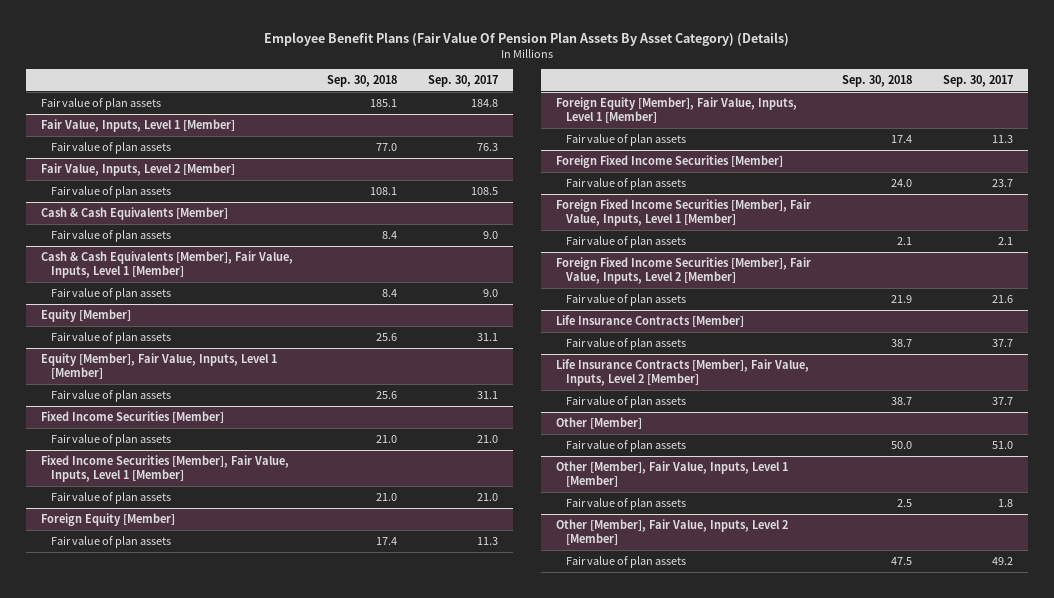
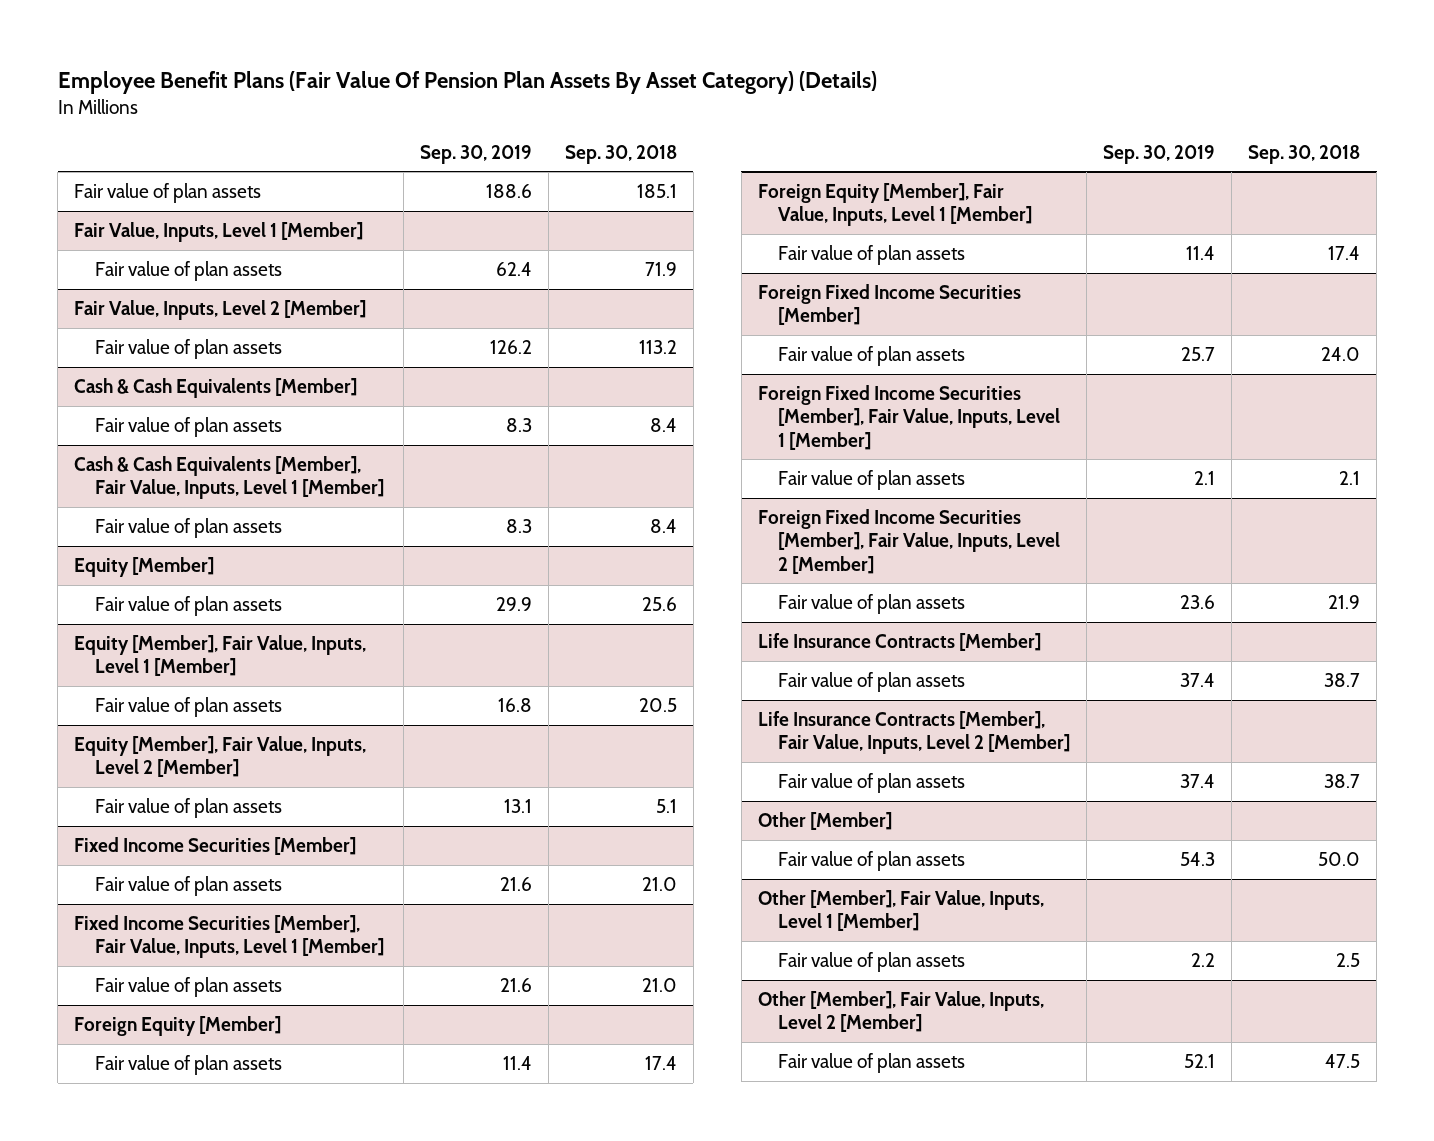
[428,74,499,87] Sep. 30, 2017 -> none
none -> [419,144,532,164] Sep. 30, 2019
[376,142,398,151] 77.0 -> [644,261,677,276] 71.9
[370,186,398,195] 108.1 -> [638,339,677,354] 113.2
[376,390,398,399] 25.6 -> [638,697,677,712] 20.5
none -> [74,735,367,778] Equity [Member], Fair Value, Inputs, Level 2 [Member]
none -> [95,797,283,818] Fair value of plan assets

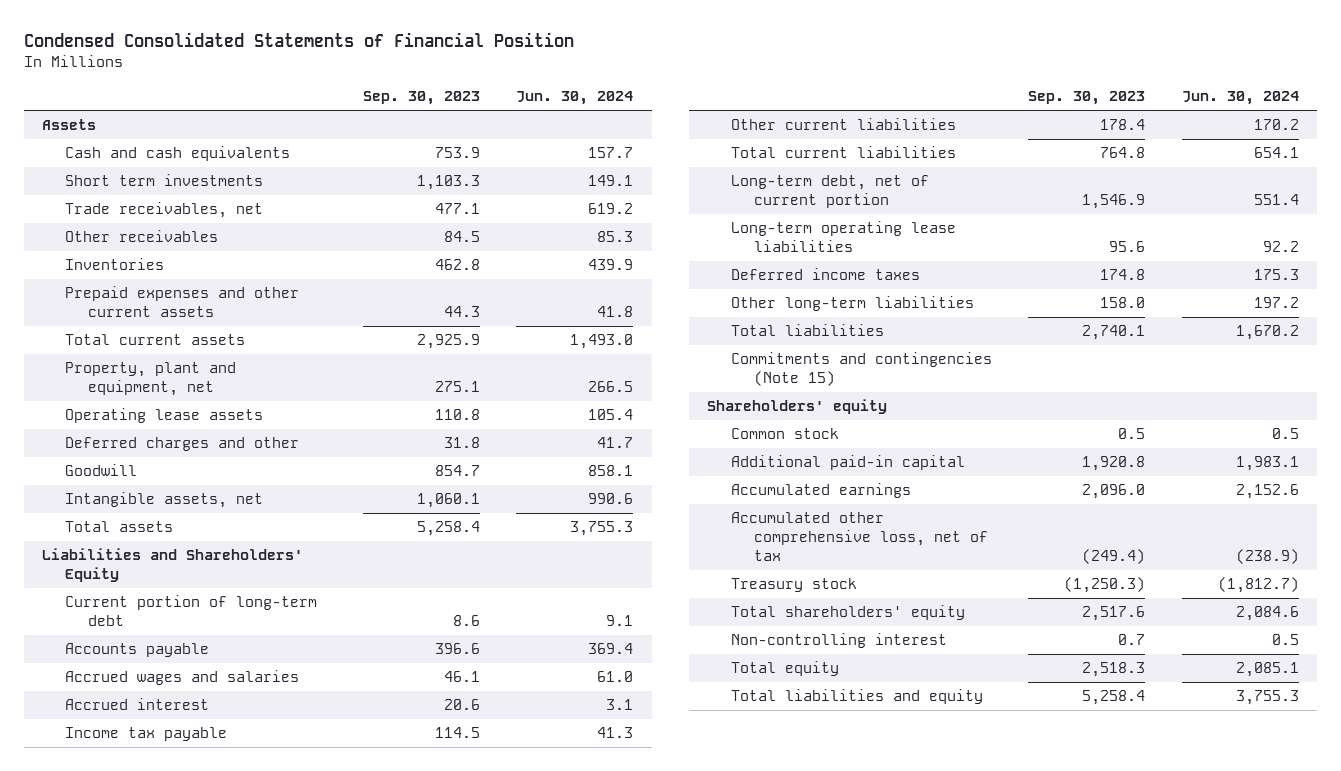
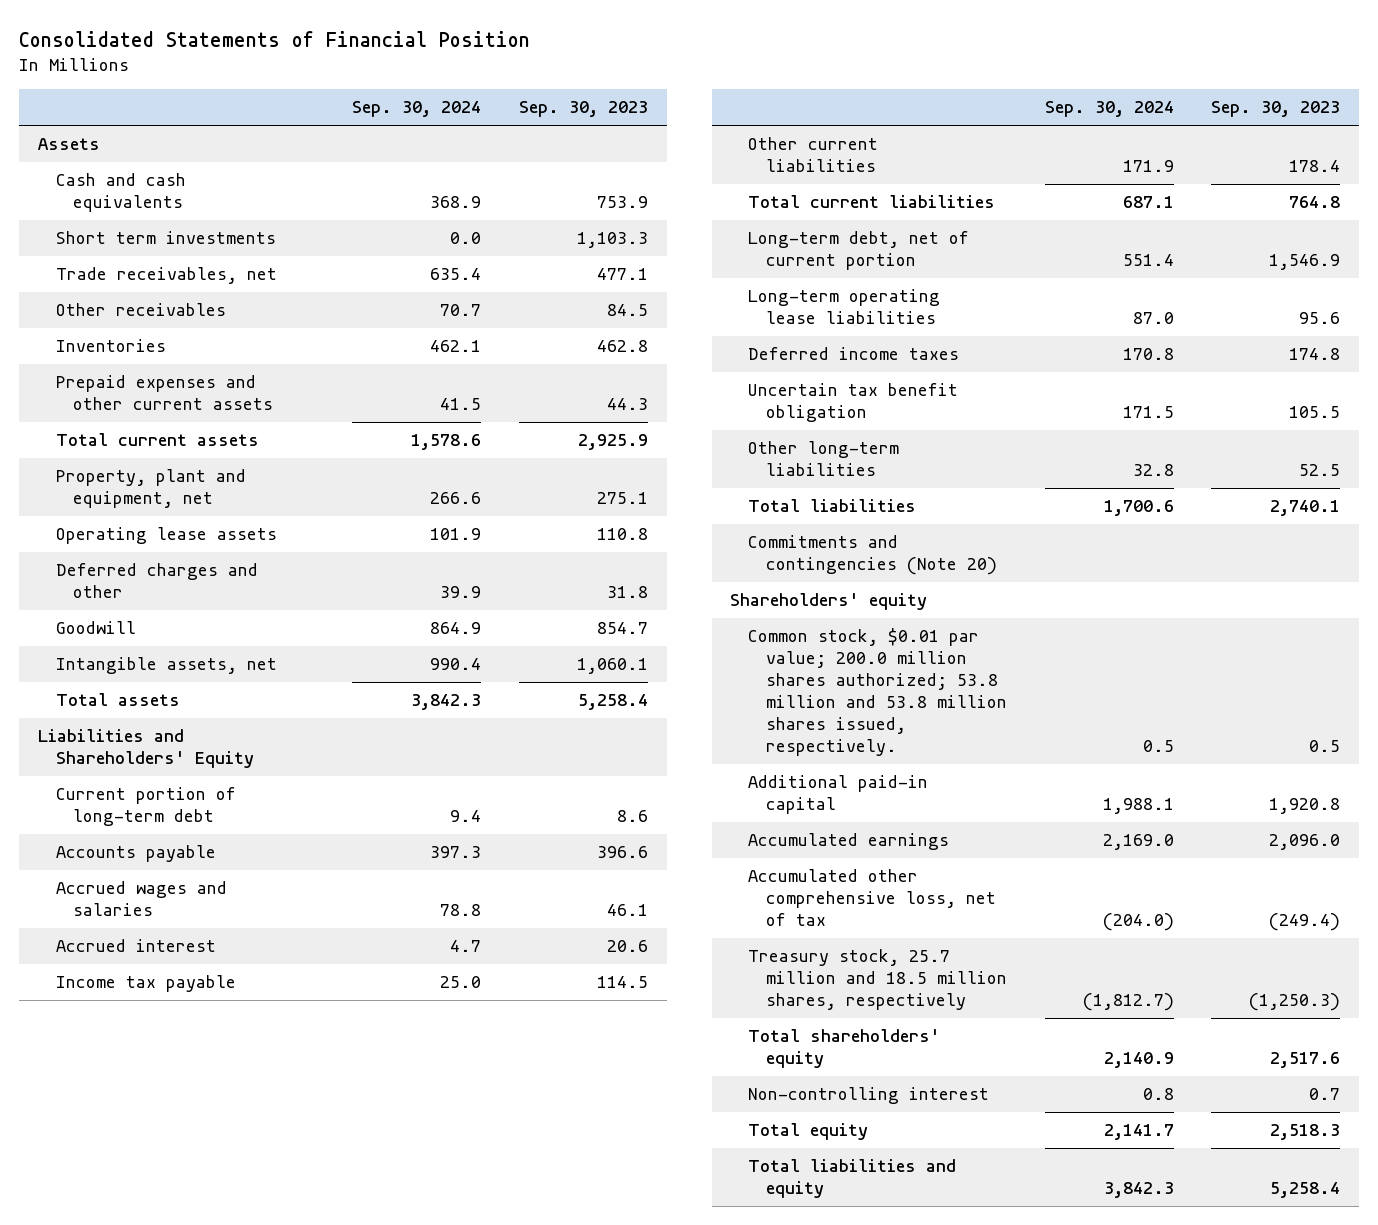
[23,31,574,47] Condensed Consolidated Statements of Financial Position -> [18,30,530,47] Consolidated Statements of Financial Position
[516,91,634,106] Jun. 30, 2024 -> none
none -> [351,101,481,118] Sep. 30, 2024
none -> [748,383,959,423] Uncertain tax benefit obligation
[1100,297,1146,309] 158.0 -> [1299,464,1341,477] 52.5
[730,352,992,387] Commitments and contingencies (Note 15) -> [748,535,997,576] Commitments and contingencies (Note 20)
[730,428,839,440] Common stock -> [748,628,1007,757] Common stock, $0.01 par value; 200.0 million shares authorized; 53.8 million and 53.8 million shares issued, respectively.
[730,578,857,593] Treasury stock -> [748,949,1007,1011] Treasury stock, 25.7 million and 18.5 million shares, respectively

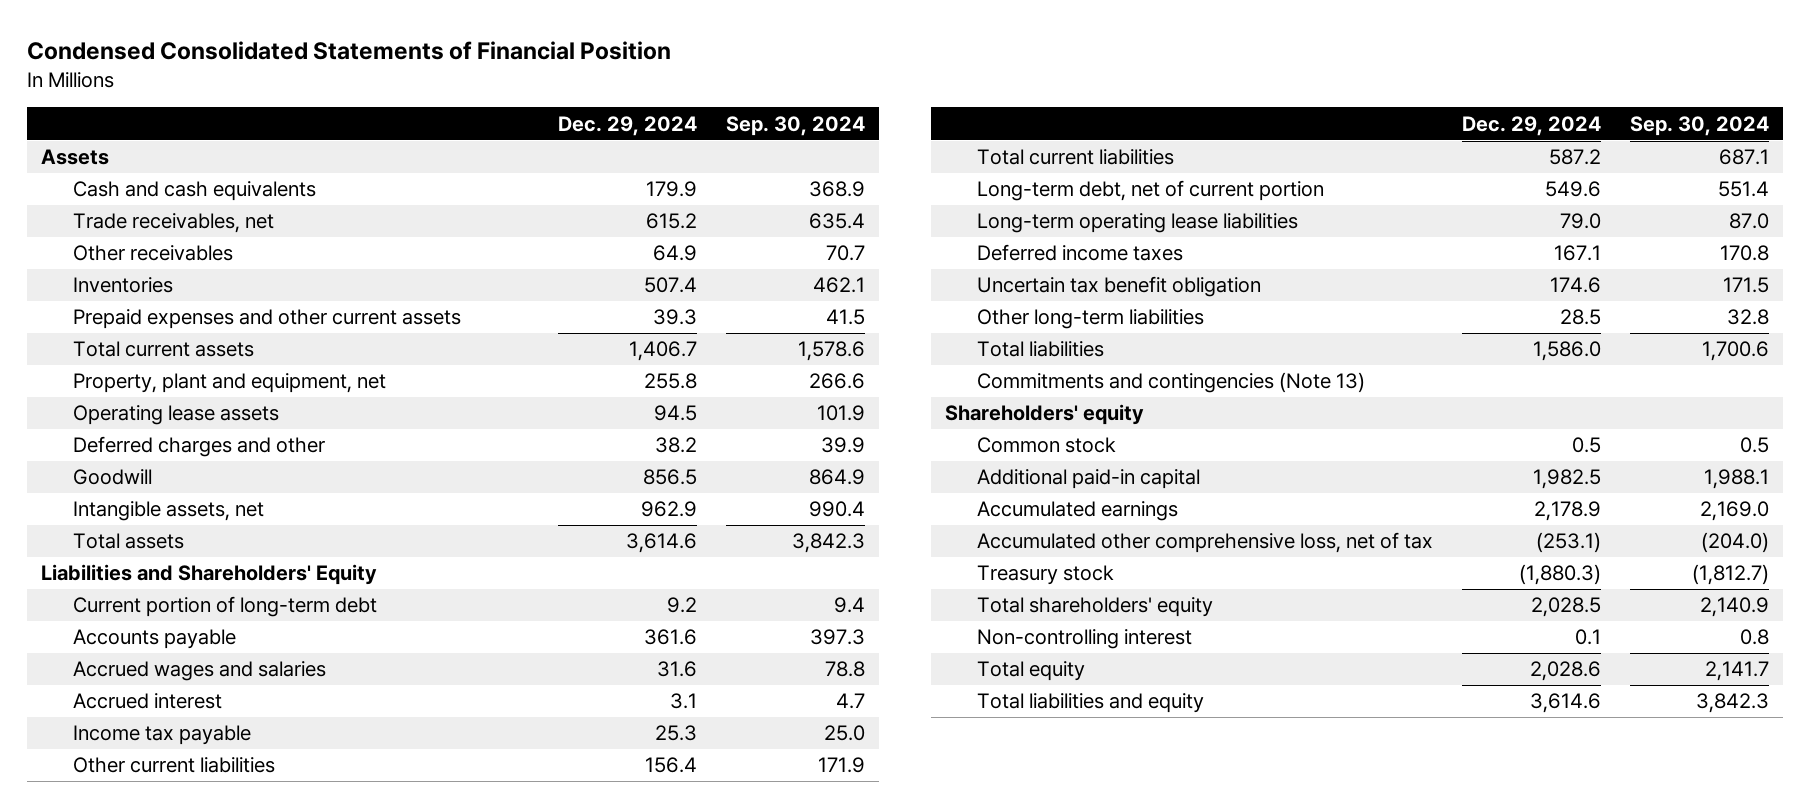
[18,30,530,47] Consolidated Statements of Financial Position -> [27,40,672,60] Condensed Consolidated Statements of Financial Position
[518,101,648,118] Sep. 30, 2023 -> none
none -> [558,115,698,136] Dec. 29, 2024
[55,231,276,245] Short term investments -> none
[748,535,997,576] Commitments and contingencies (Note 20) -> [977,372,1366,394] Commitments and contingencies (Note 13)
[748,628,1007,757] Common stock, $0.01 par value; 200.0 million shares authorized; 53.8 million and 53.8 million shares issued, respectively. -> [977,437,1117,454] Common stock
[748,949,1007,1011] Treasury stock, 25.7 million and 18.5 million shares, respectively -> [977,565,1115,586] Treasury stock

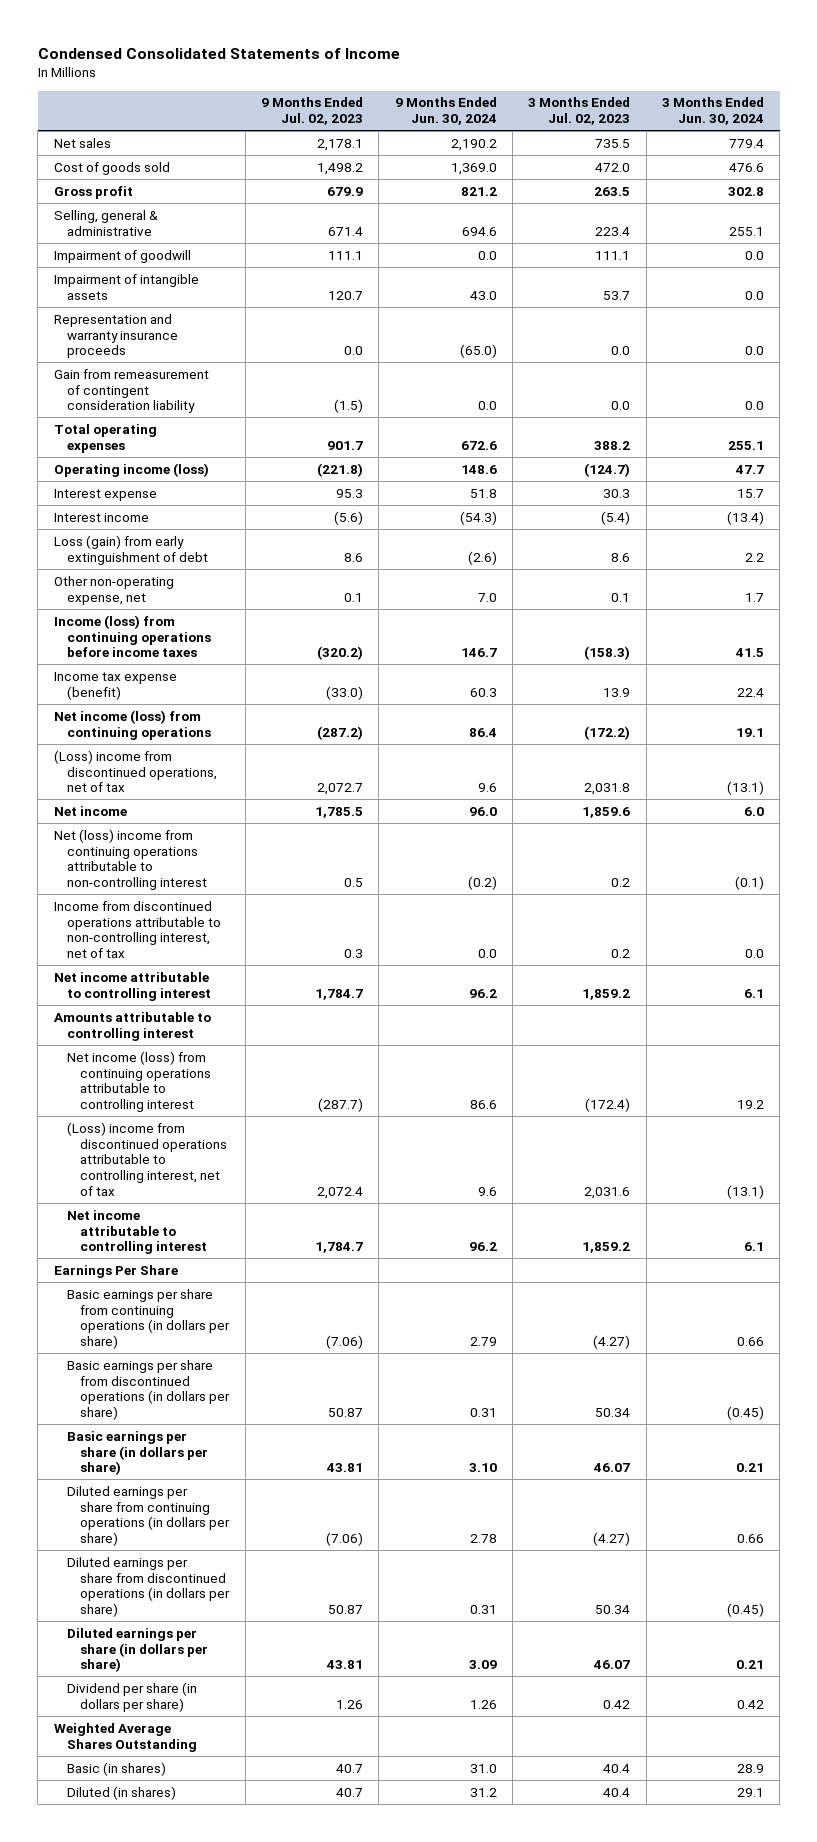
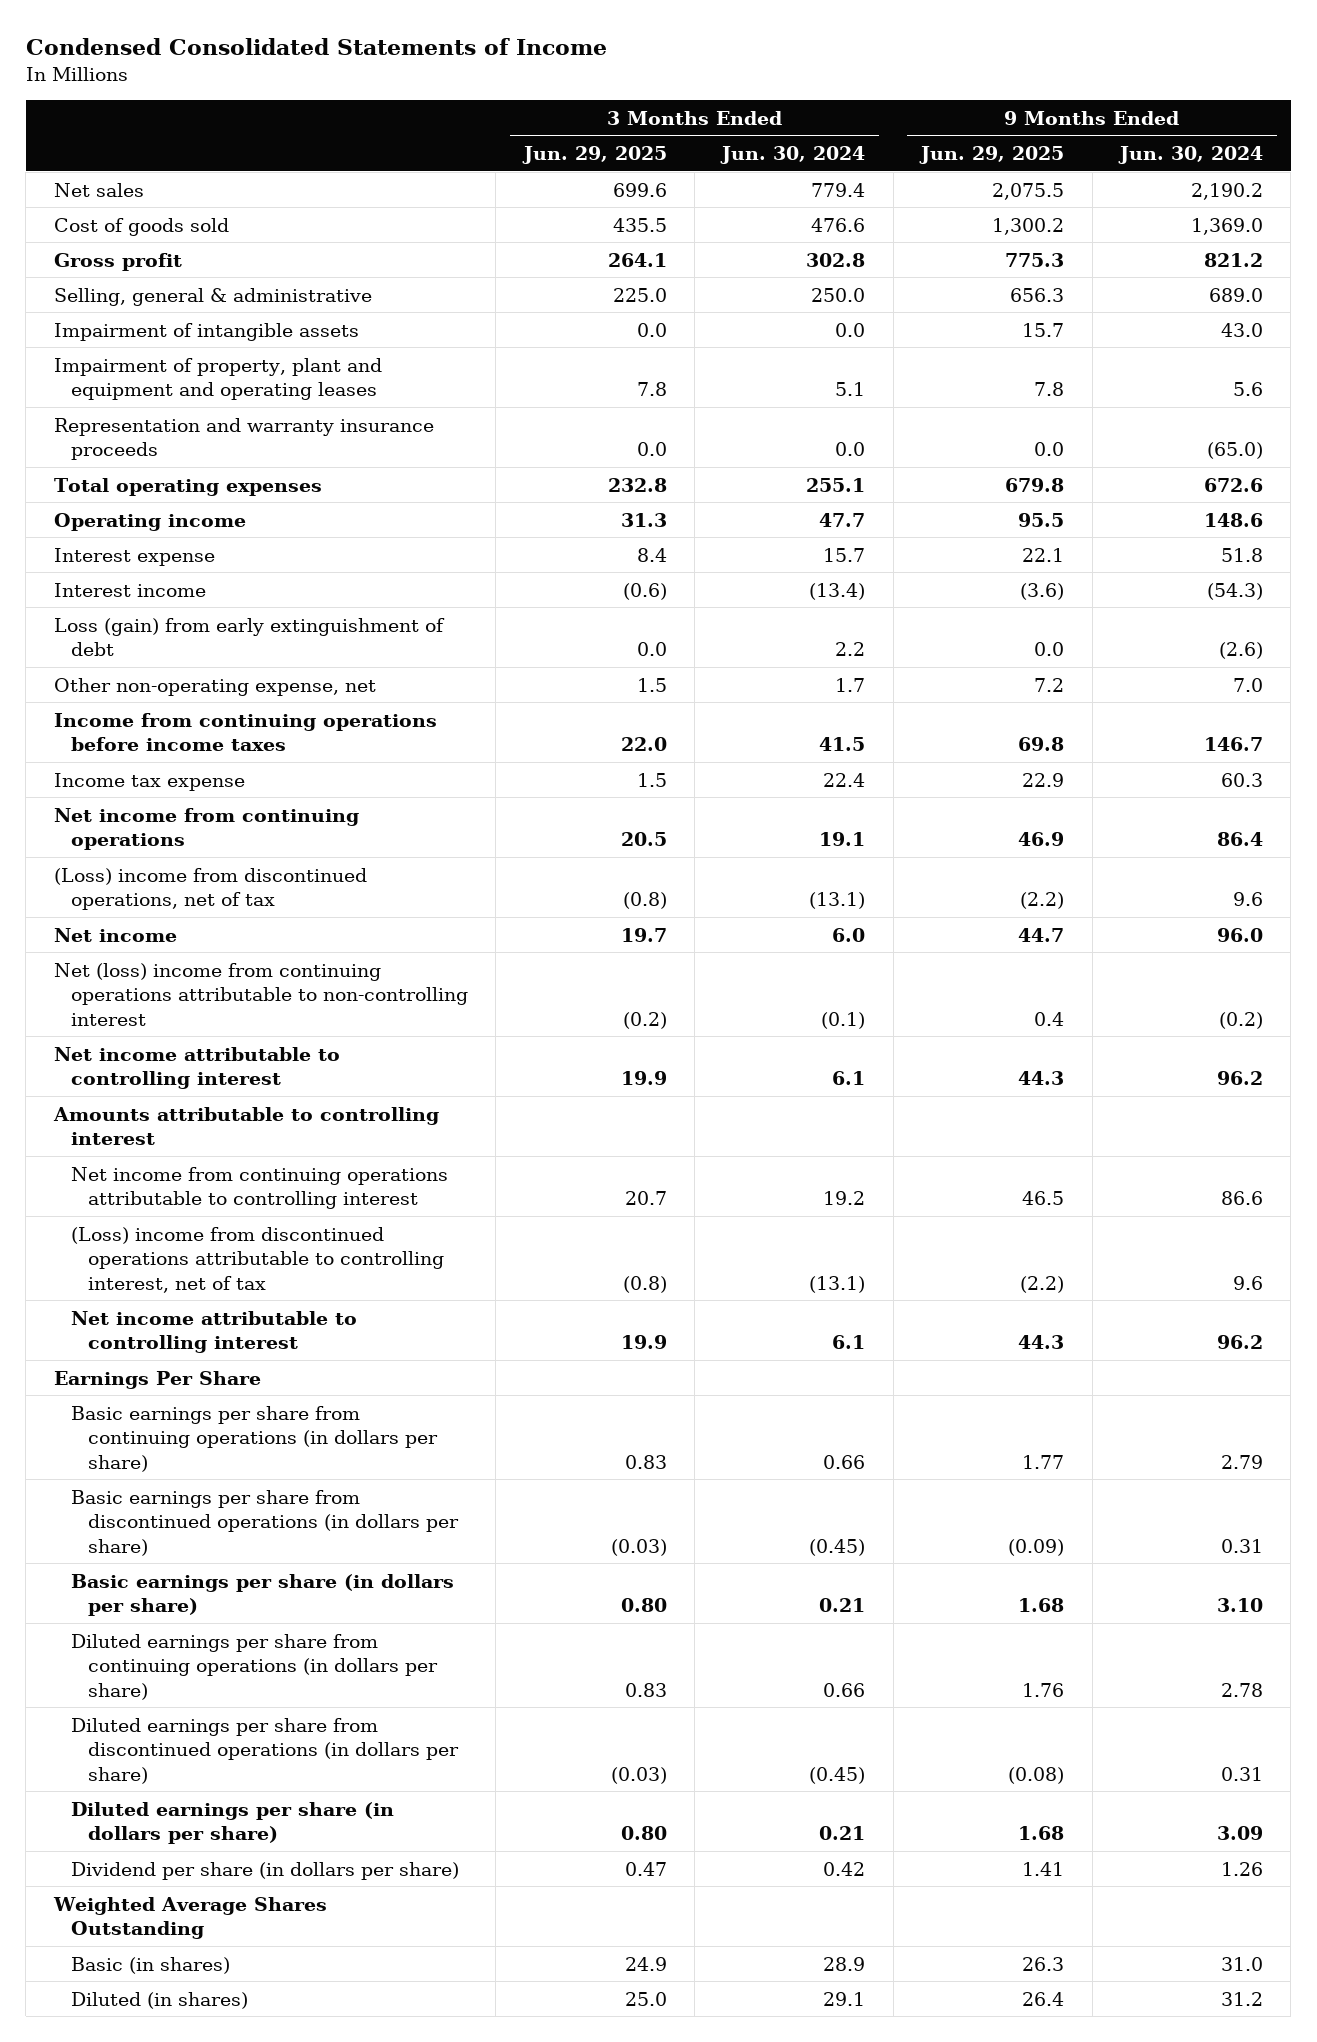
[260,97,363,126] 9 Months Ended Jul. 02, 2023 -> none
[528,97,631,126] 3 Months Ended Jul. 02, 2023 -> none
none -> [521,146,667,165] Jun. 29, 2025
none -> [919,146,1065,165] Jun. 29, 2025
[53,249,191,263] Impairment of goodwill -> none
[461,226,497,236] 694.6 -> [1209,287,1264,302] 689.0
[728,226,764,236] 255.1 -> [811,287,866,302] 250.0
none -> [53,357,382,401] Impairment of property, plant and equipment and operating leases
[53,368,209,414] Gain from remeasurement of contingent consideration liability -> none
[53,462,209,477] Operating income (loss) -> [53,512,246,531] Operating income
[53,614,211,658] Income (loss) from continuing operations before income taxes -> [53,712,437,752] Income from continuing operations before income taxes
[53,671,177,700] Income tax expense (benefit) -> [53,772,245,791] Income tax expense
[53,709,211,740] Net income (loss) from continuing operations -> [53,807,359,851] Net income from continuing operations
[53,900,221,959] Income from discontinued operations attributable to non-controlling interest, net of tax -> none
[66,1050,212,1113] Net income (loss) from continuing operations attributable to controlling interest -> [70,1166,448,1210] Net income from continuing operations attributable to controlling interest

